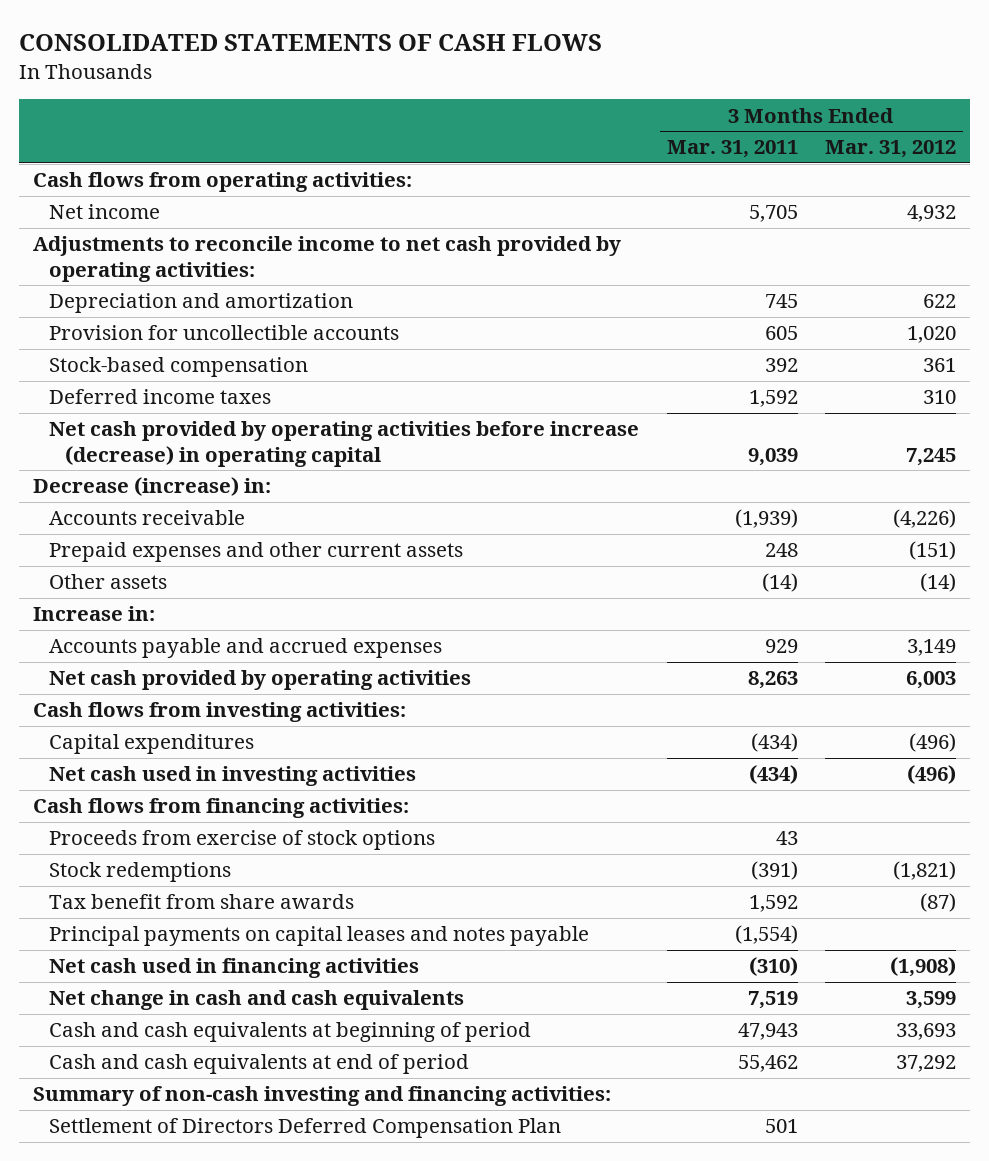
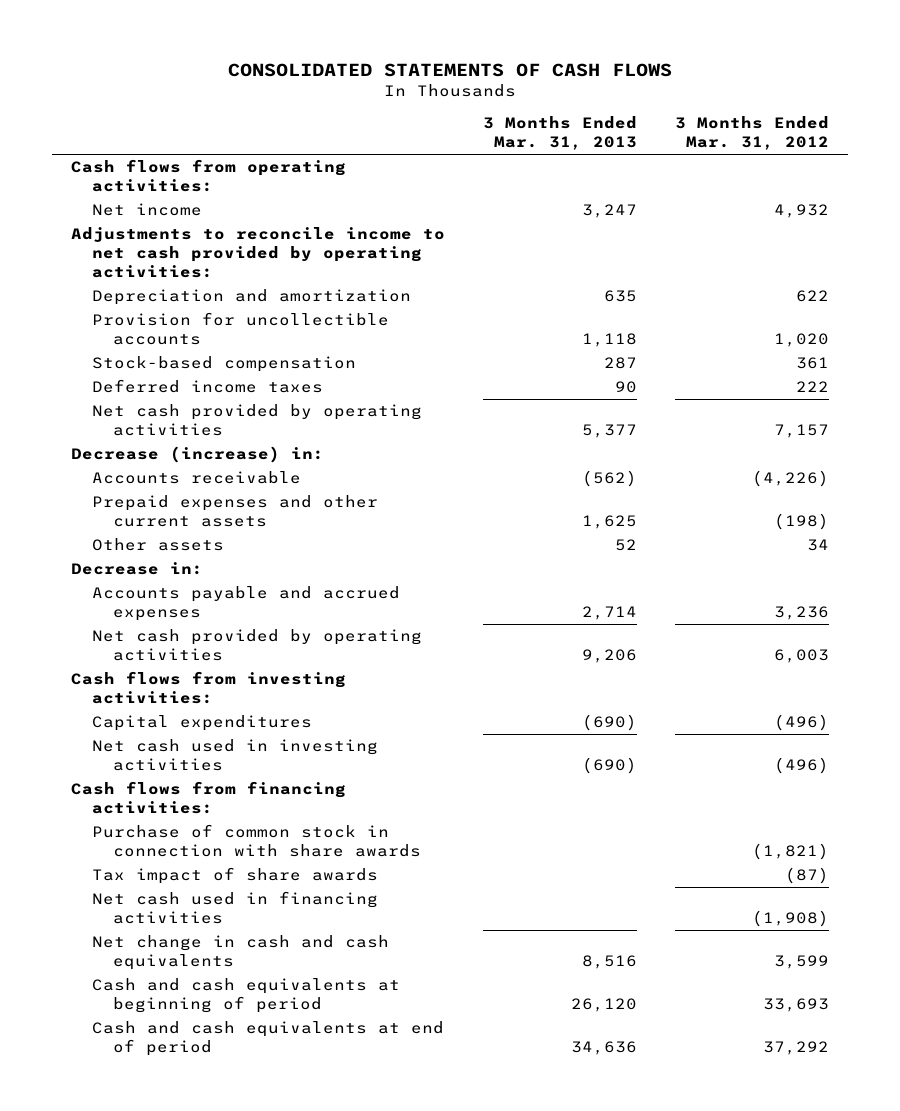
[666,140,798,159] Mar. 31, 2011 -> none
none -> [482,116,637,151] 3 Months Ended Mar. 31, 2013
[923,390,957,405] 310 -> [795,381,829,393] 222
[48,421,639,467] Net cash provided by operating activities before increase (decrease) in operating capital -> [92,404,423,437] Net cash provided by operating activities
[906,447,957,466] 7,245 -> [773,424,829,439] 7,157
[909,541,957,561] (151) -> [773,513,829,531] (198)
[920,573,957,593] (14) -> [806,539,829,552] 34
[32,606,155,622] Increase in: -> [71,562,204,576] Decrease in:
[907,639,957,657] 3,149 -> [773,606,829,621] 3,236
[48,830,435,851] Proceeds from exercise of stock options -> none
[48,894,354,910] Tax benefit from share awards -> none
[48,926,589,947] Principal payments on capital leases and notes payable -> none
[48,862,231,883] Stock redemptions -> [92,824,422,858] Purchase of common stock in connection with share awards
none -> [92,867,379,885] Tax impact of share awards
[32,1086,611,1107] Summary of non-cash investing and financing activities: -> none
[48,1118,561,1139] Settlement of Directors Deferred Compensation Plan -> none

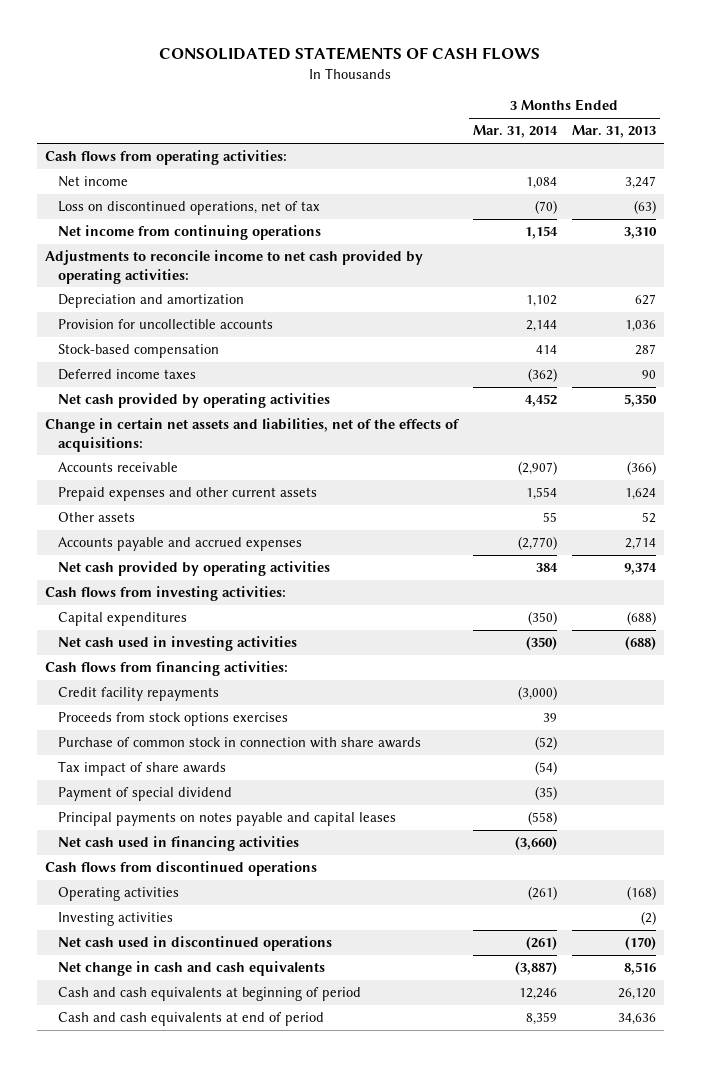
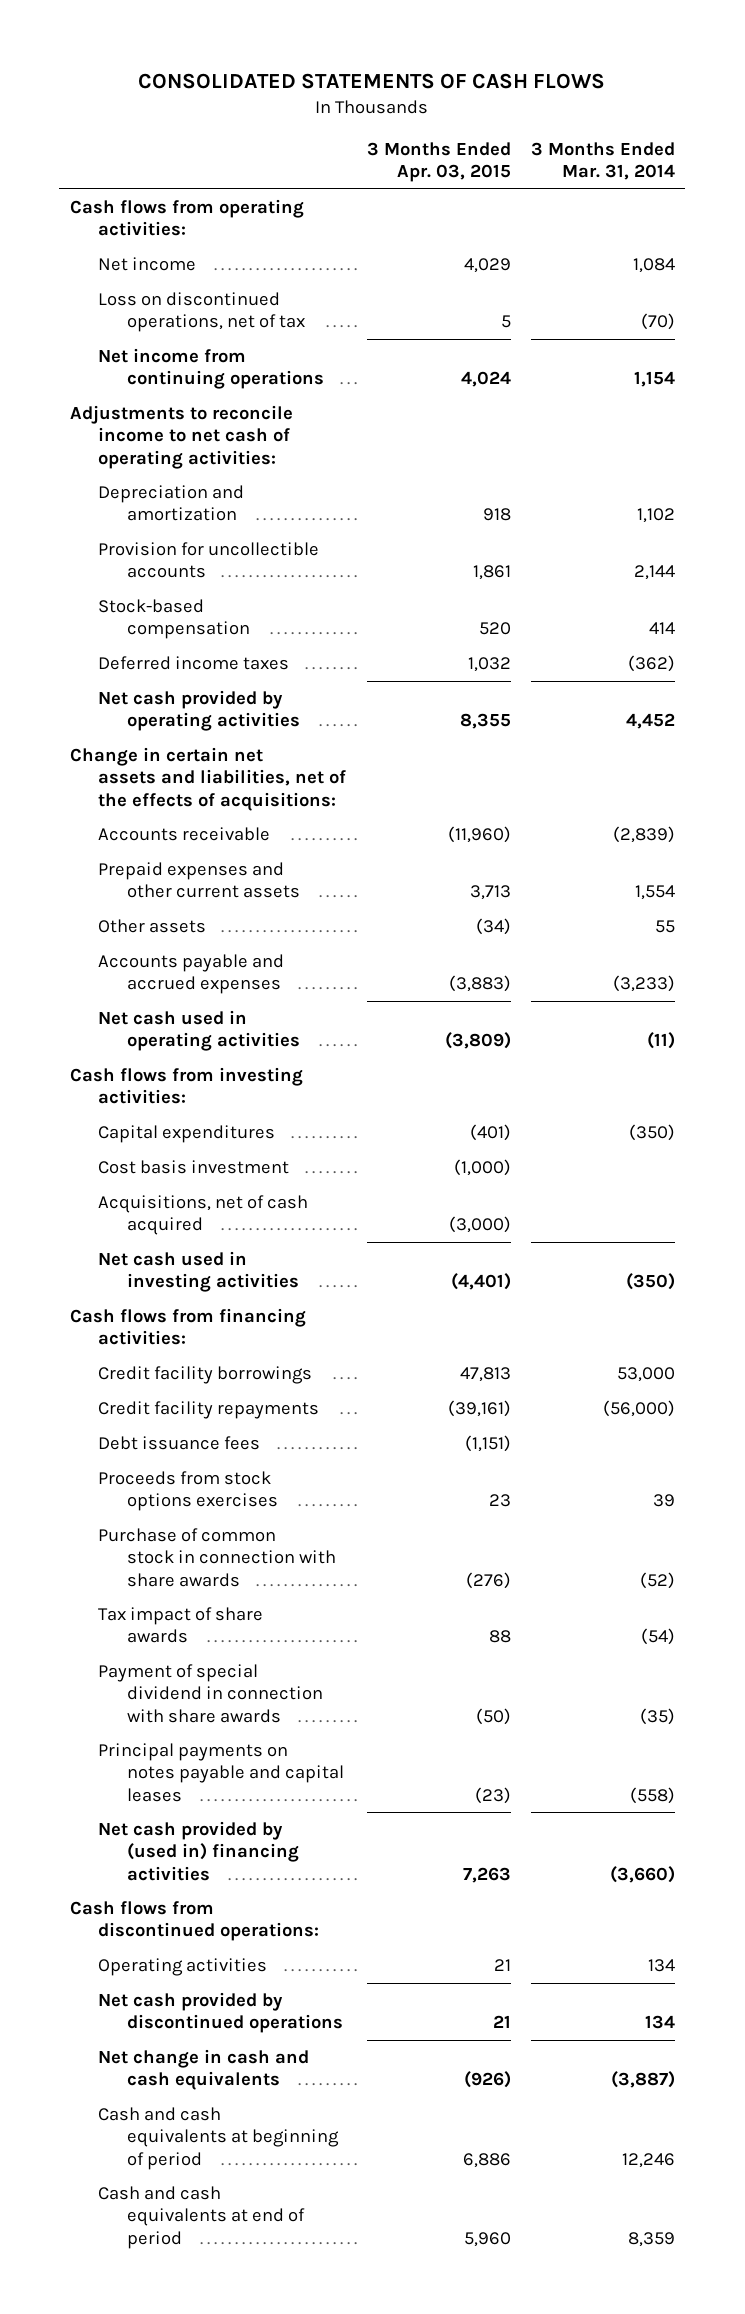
[572,125,657,139] Mar. 31, 2013 -> none
none -> [366,142,511,183] 3 Months Ended Apr. 03, 2015
[44,250,423,284] Adjustments to reconcile income to net cash provided by operating activities: -> [69,405,293,469] Adjustments to reconcile income to net cash of operating activities:
[517,461,557,476] (2,907) -> [613,826,676,844] (2,839)
[517,536,557,551] (2,770) -> [613,975,676,993] (3,233)
[58,561,331,577] Net cash provided by operating activities -> [98,1010,301,1052] Net cash used in operating activities
[535,563,558,573] 384 -> [647,1032,676,1050] (11)
none -> [98,1160,290,1175] Cost basis investment
none -> [98,1195,309,1236] Acquisitions, net of cash acquired
none -> [98,1366,313,1385] Credit facility borrowings
[517,686,557,701] (3,000) -> [603,1400,676,1418] (56,000)
none -> [98,1436,261,1451] Debt issuance fees
[58,787,233,802] Payment of special dividend -> [98,1664,324,1723] Payment of special dividend in connection with share awards
[58,912,174,927] Investing activities -> none
[58,836,300,852] Net cash used in financing activities -> [98,1821,300,1881] Net cash provided by (used in) financing activities
[44,861,317,877] Cash flows from discontinued operations -> [69,1901,320,1942] Cash flows from discontinued operations:
[527,886,557,901] (261) -> [648,1959,676,1973] 134
[58,936,333,952] Net cash used in discontinued operations -> [98,1992,344,2034] Net cash provided by discontinued operations
[525,936,557,951] (261) -> [645,2015,676,2030] 134

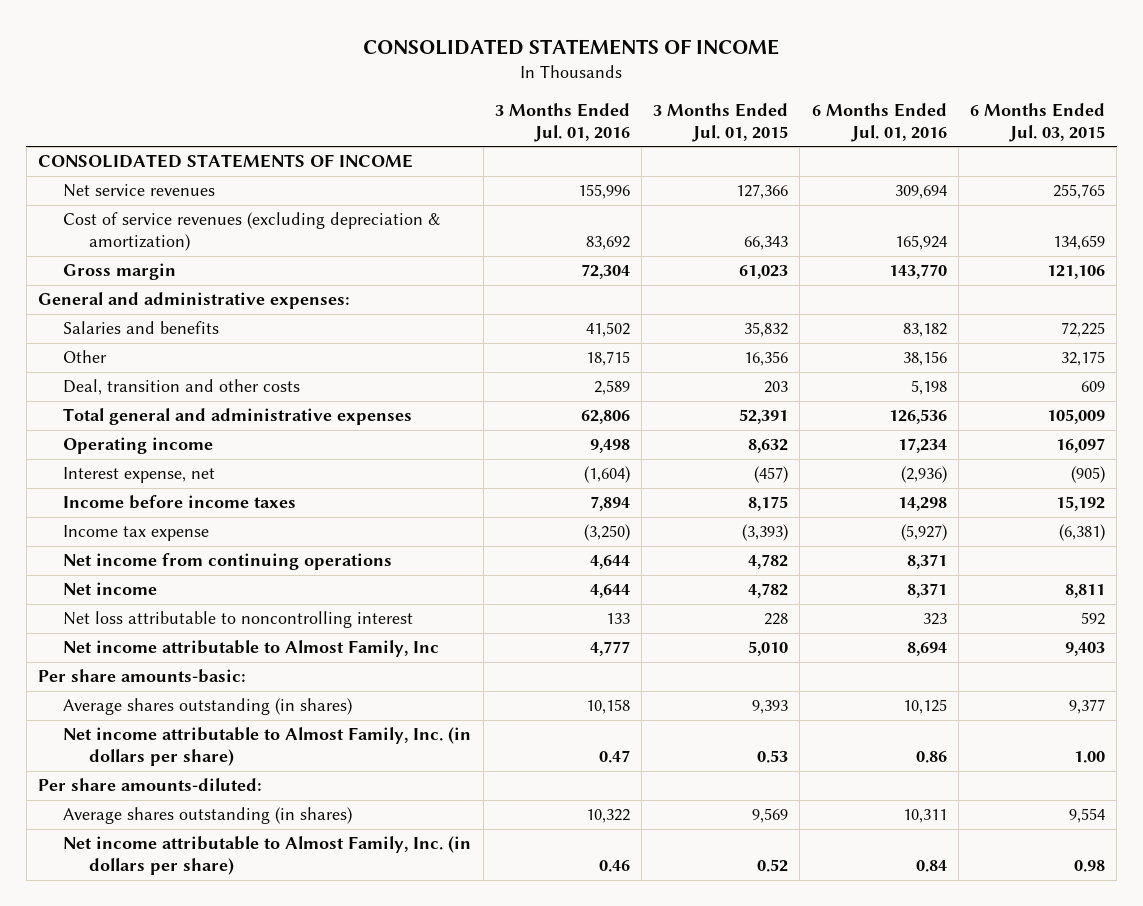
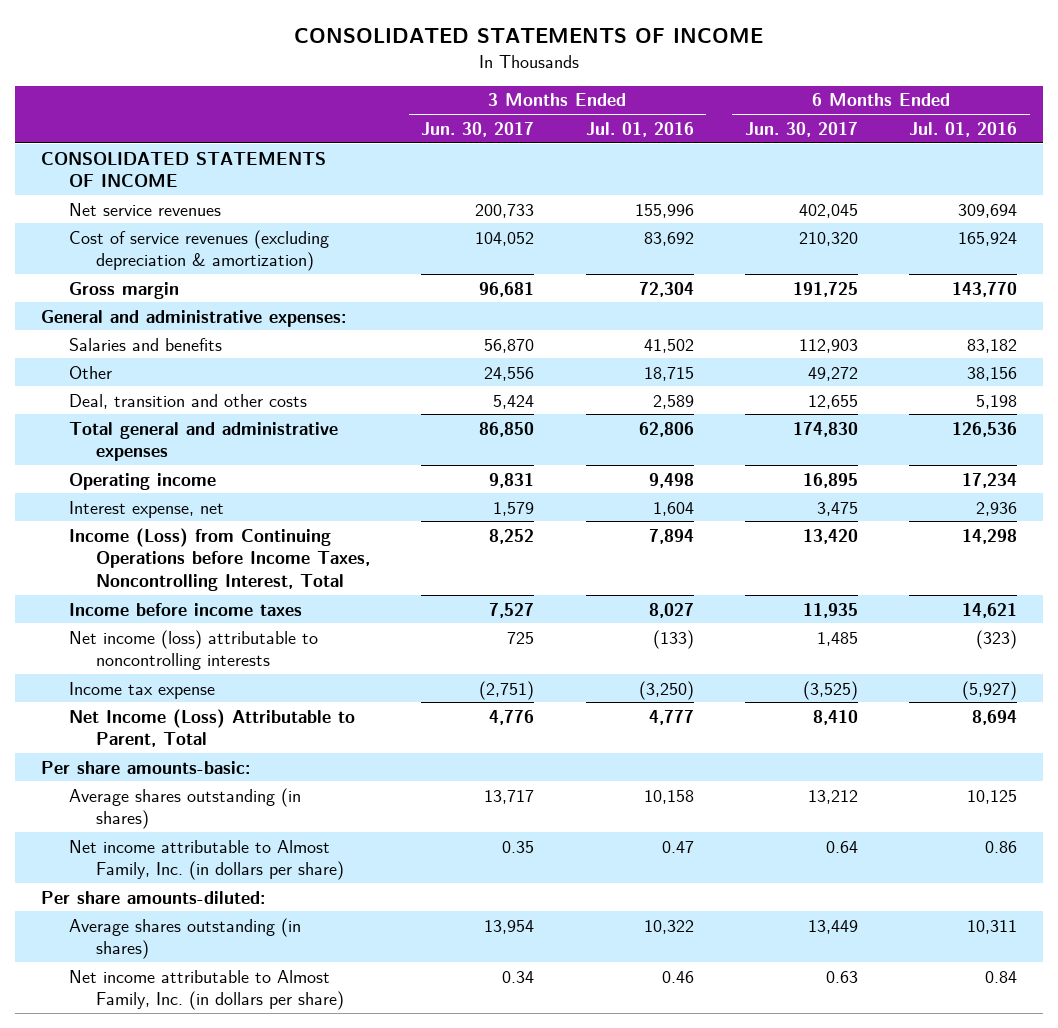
[653,103,789,142] 3 Months Ended Jul. 01, 2015 -> none
[970,103,1106,142] 6 Months Ended Jul. 03, 2015 -> none
none -> [421,121,535,137] Jun. 30, 2017
none -> [744,121,858,137] Jun. 30, 2017
[583,466,630,484] (1,604) -> [652,501,694,516] 1,604
[900,466,947,484] (2,936) -> [976,501,1018,516] 2,936
none -> [68,527,371,592] Income (Loss) from Continuing Operations before Income Taxes, Noncontrolling Interest, Total
[589,496,630,512] 7,894 -> [648,602,694,618] 8,027
[897,497,947,512] 14,298 -> [962,602,1018,618] 14,621
none -> [68,629,318,671] Net income (loss) attributable to noncontrolling interests
[63,553,393,571] Net income from continuing operations -> none
[63,582,158,596] Net income -> none
[63,611,414,629] Net loss attributable to noncontrolling interest -> none
[63,640,440,658] Net income attributable to Almost Family, Inc -> [68,708,355,748] Net Income (Loss) Attributable to Parent, Total

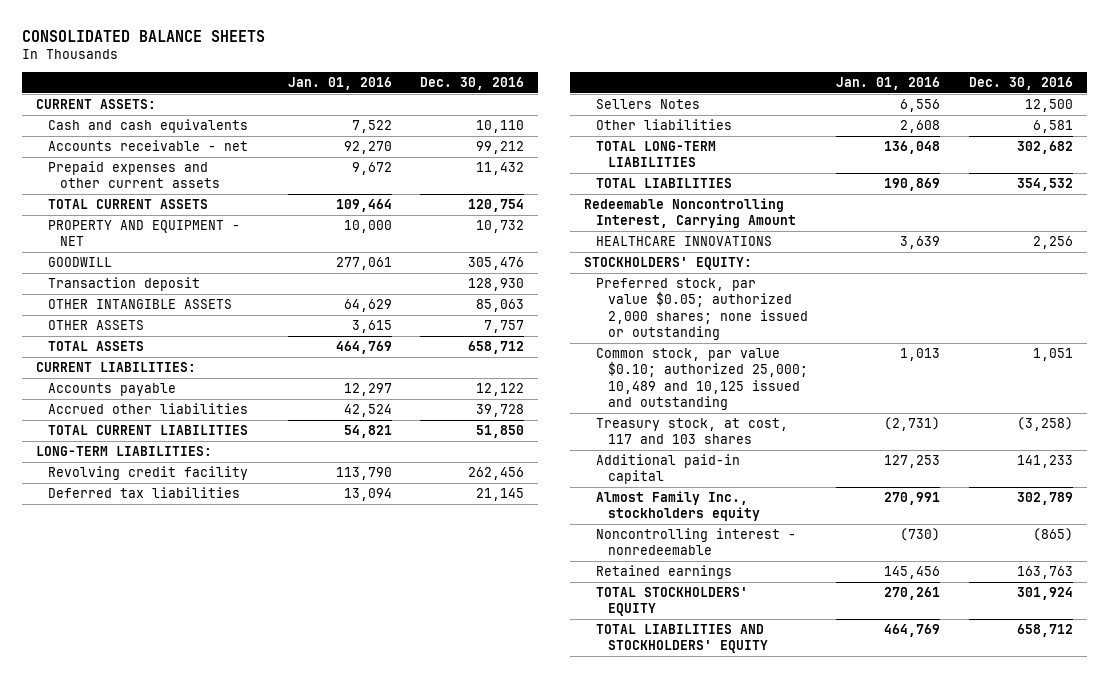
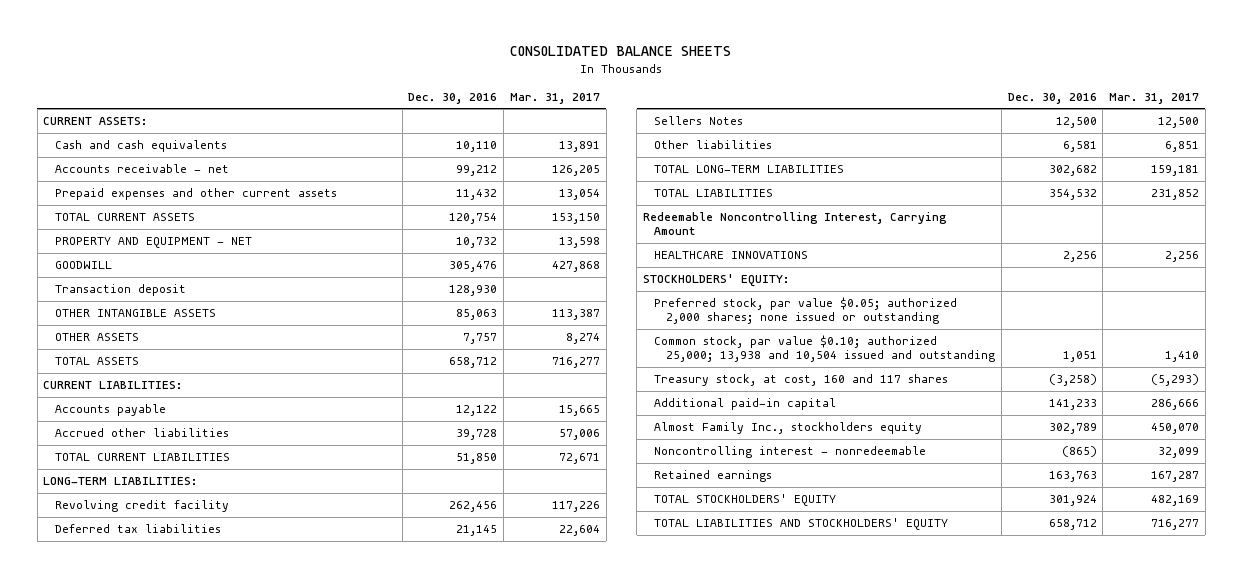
[288,77,393,91] Jan. 01, 2016 -> none
none -> [509,92,600,104] Mar. 31, 2017
[596,348,809,411] Common stock, par value $0.10; authorized 25,000; 10,489 and 10,125 issued and outstanding -> [654,334,996,363] Common stock, par value $0.10; authorized 25,000; 13,938 and 10,504 issued and outstanding
[596,418,789,445] Treasury stock, at cost, 117 and 103 shares -> [654,373,949,386] Treasury stock, at cost, 160 and 117 shares

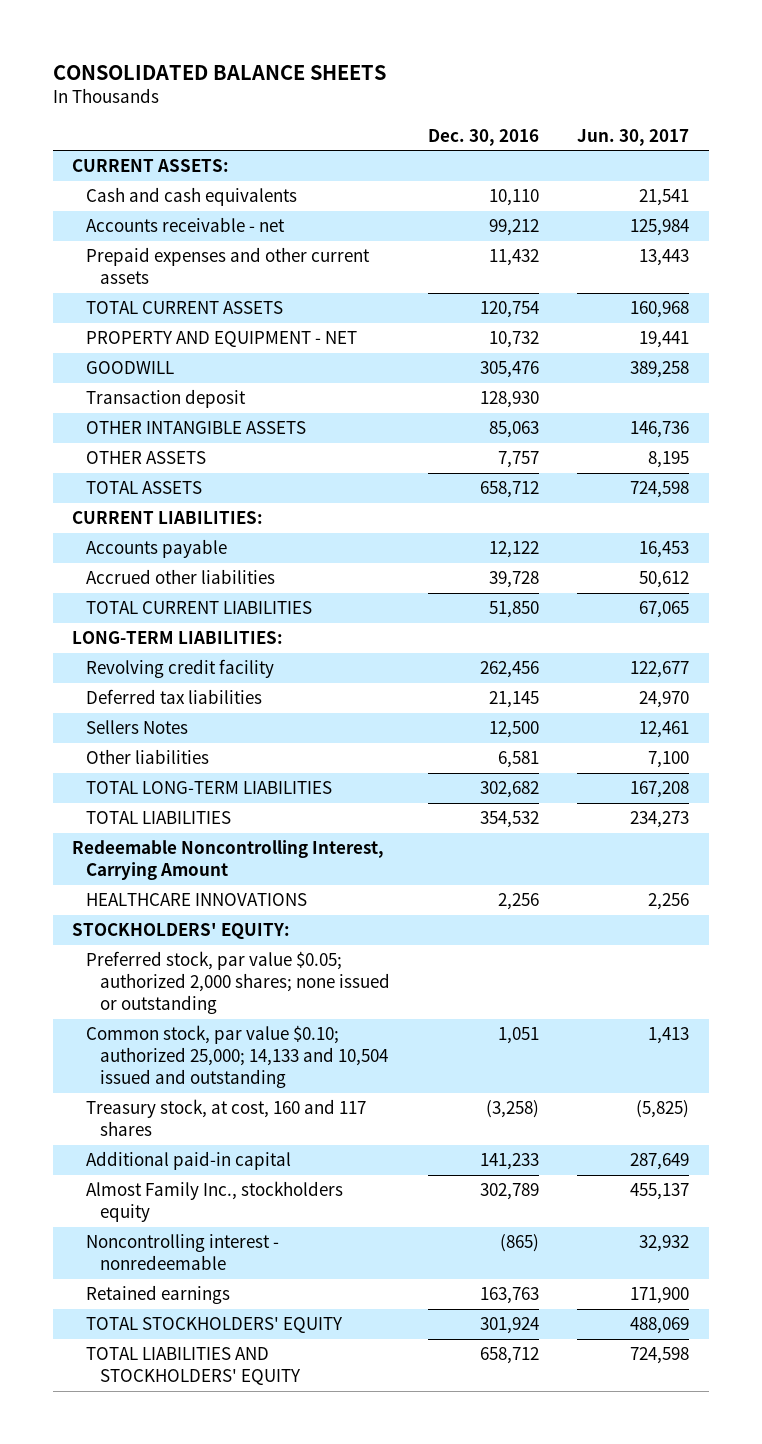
[509,92,600,104] Mar. 31, 2017 -> none
none -> [577,128,690,146] Jun. 30, 2017
[654,334,996,363] Common stock, par value $0.10; authorized 25,000; 13,938 and 10,504 issued and outstanding -> [86,1025,388,1089] Common stock, par value $0.10; authorized 25,000; 14,133 and 10,504 issued and outstanding

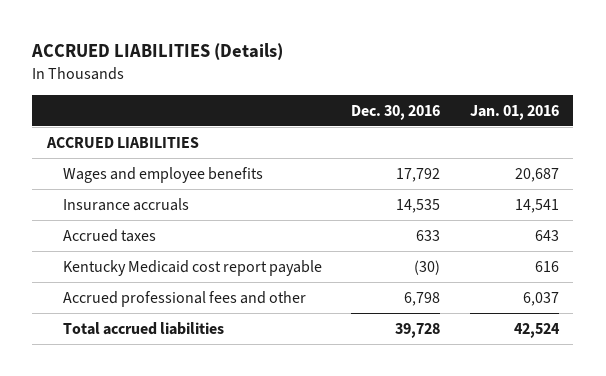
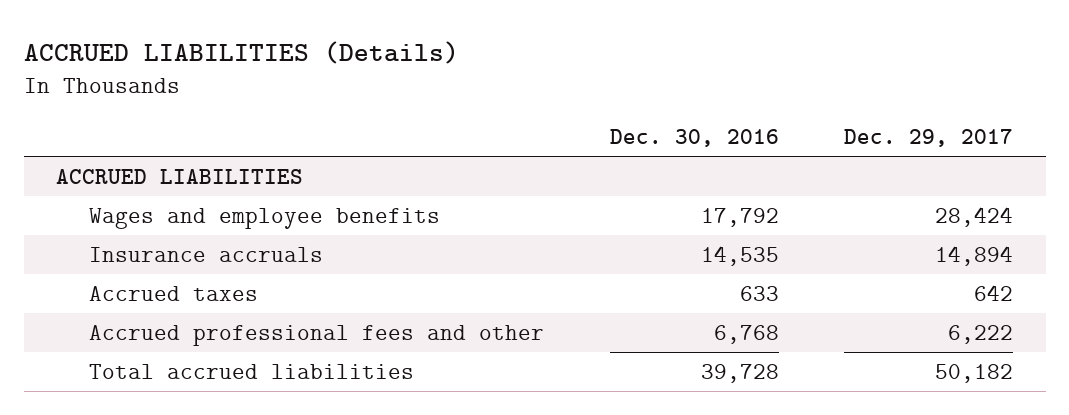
[469,104,559,120] Jan. 01, 2016 -> none
none -> [844,129,1014,148] Dec. 29, 2017
[62,259,322,276] Kentucky Medicaid cost report payable -> none
[404,291,441,306] 6,798 -> [713,324,779,344] 6,768

